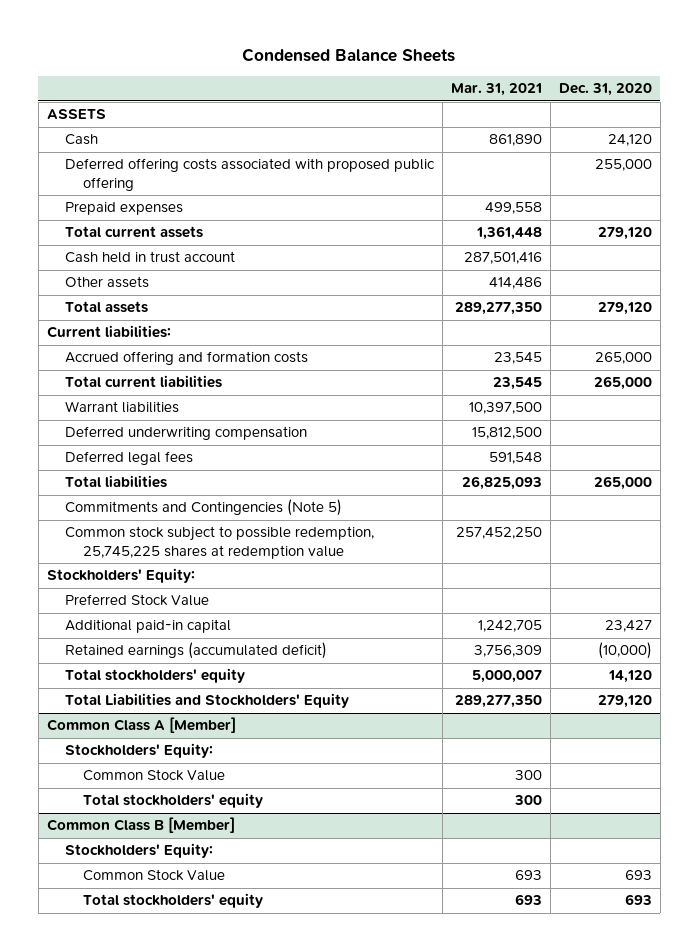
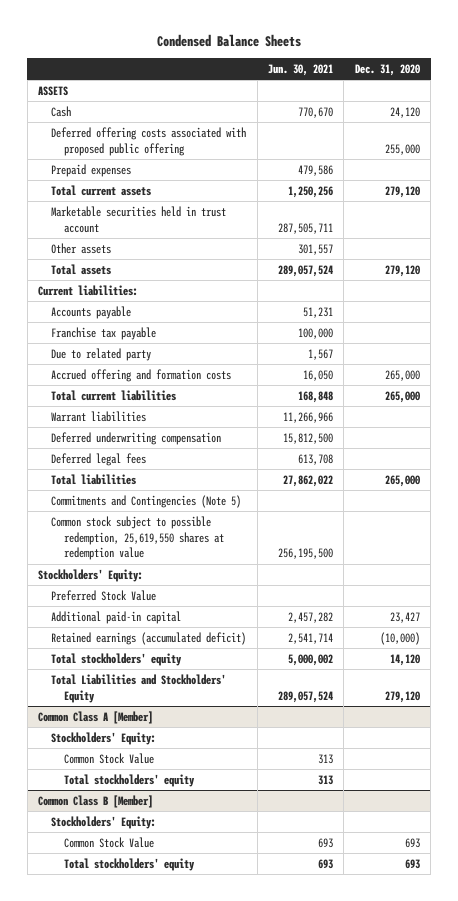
[450,83,542,97] Mar. 31, 2021 -> none
none -> [267,64,333,77] Jun. 30, 2021
[64,251,235,264] Cash held in trust account -> [51,205,227,233] Marketable securities held in trust account
none -> [51,305,132,319] Accounts payable
none -> [51,326,157,340] Franchise tax payable
none -> [51,347,152,361] Due to related party
[64,526,374,559] Common stock subject to possible redemption, 25,745,225 shares at redemption value -> [51,515,224,561] Common stock subject to possible redemption, 25,619,550 shares at redemption value

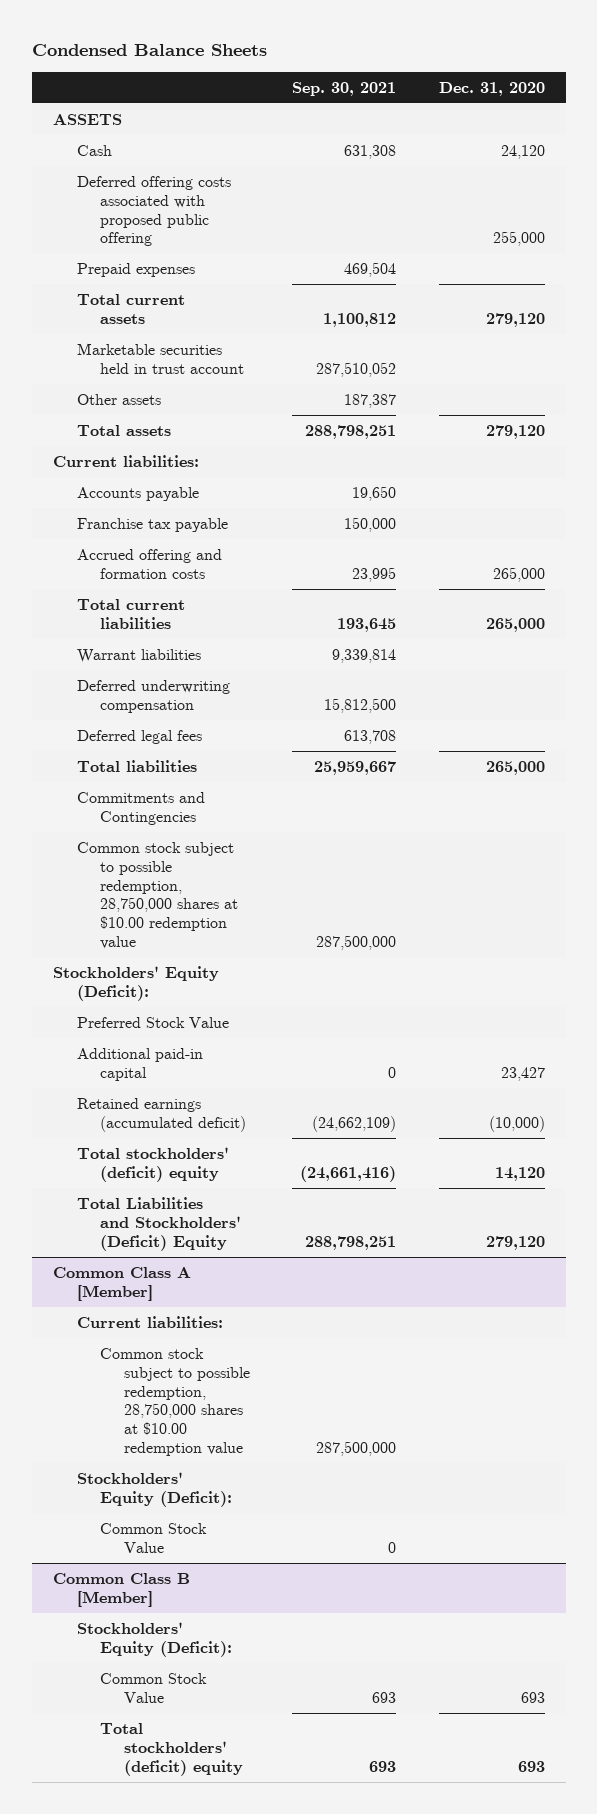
[267,64,333,77] Jun. 30, 2021 -> none
none -> [292,81,397,96] Sep. 30, 2021
[51,347,152,361] Due to related party -> none
[51,494,242,508] Commitments and Contingencies (Note 5) -> [76,791,205,825] Commitments and Contingencies
[51,515,224,561] Common stock subject to possible redemption, 25,619,550 shares at redemption value -> [76,841,239,949] Common stock subject to possible redemption, 28,750,000 shares at $10.00 redemption value
[38,568,144,582] Stockholders' Equity: -> [52,965,219,1001] Stockholders' Equity (Deficit):
[51,652,183,666] Total stockholders' equity -> [76,1146,229,1182] Total stockholders' (deficit) equity
[51,673,227,703] Total Liabilities and Stockholders' Equity -> [76,1196,242,1251] Total Liabilities and Stockholders' (Deficit) Equity
none -> [76,1315,223,1328] Current liabilities:
none -> [100,1347,251,1456] Common stock subject to possible redemption, 28,750,000 shares at $10.00 redemption value
[51,731,157,745] Stockholders' Equity: -> [76,1471,233,1507] Stockholders' Equity (Deficit):
[63,773,195,787] Total stockholders' equity -> none
[51,815,157,829] Stockholders' Equity: -> [76,1621,233,1657] Stockholders' Equity (Deficit):
[63,857,195,871] Total stockholders' equity -> [100,1722,244,1776] Total stockholders' (deficit) equity

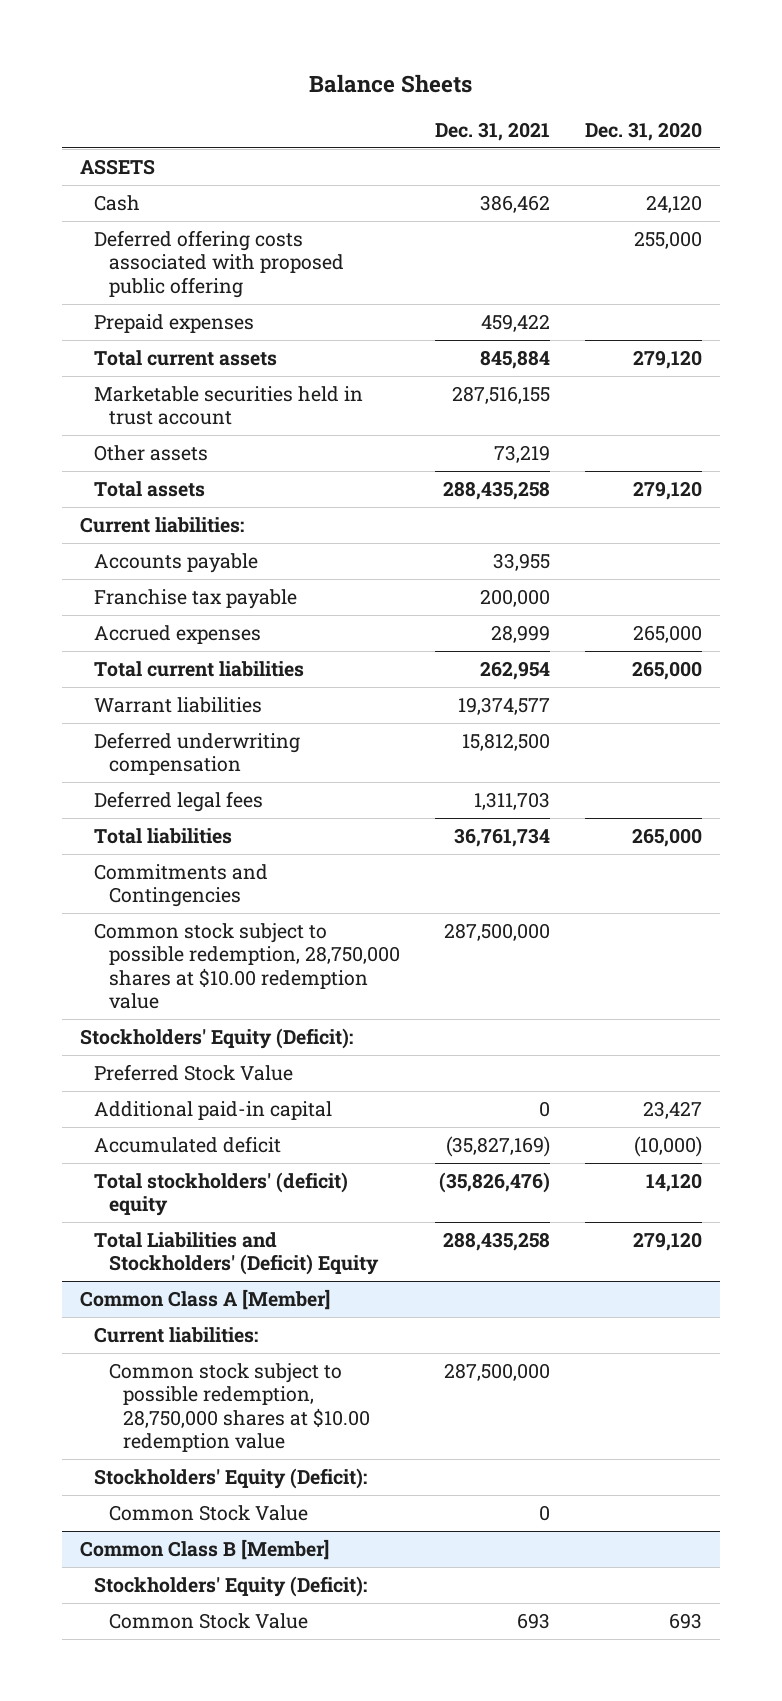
[31,44,267,57] Condensed Balance Sheets -> [309,74,473,94] Balance Sheets
[292,81,397,96] Sep. 30, 2021 -> none
none -> [435,121,551,141] Dec. 31, 2021
[76,548,222,579] Accrued offering and formation costs -> [94,625,262,645] Accrued expenses
[76,1097,247,1132] Retained earnings (accumulated deficit) -> [94,1136,282,1154] Accumulated deficit
[100,1722,244,1776] Total stockholders' (deficit) equity -> none

